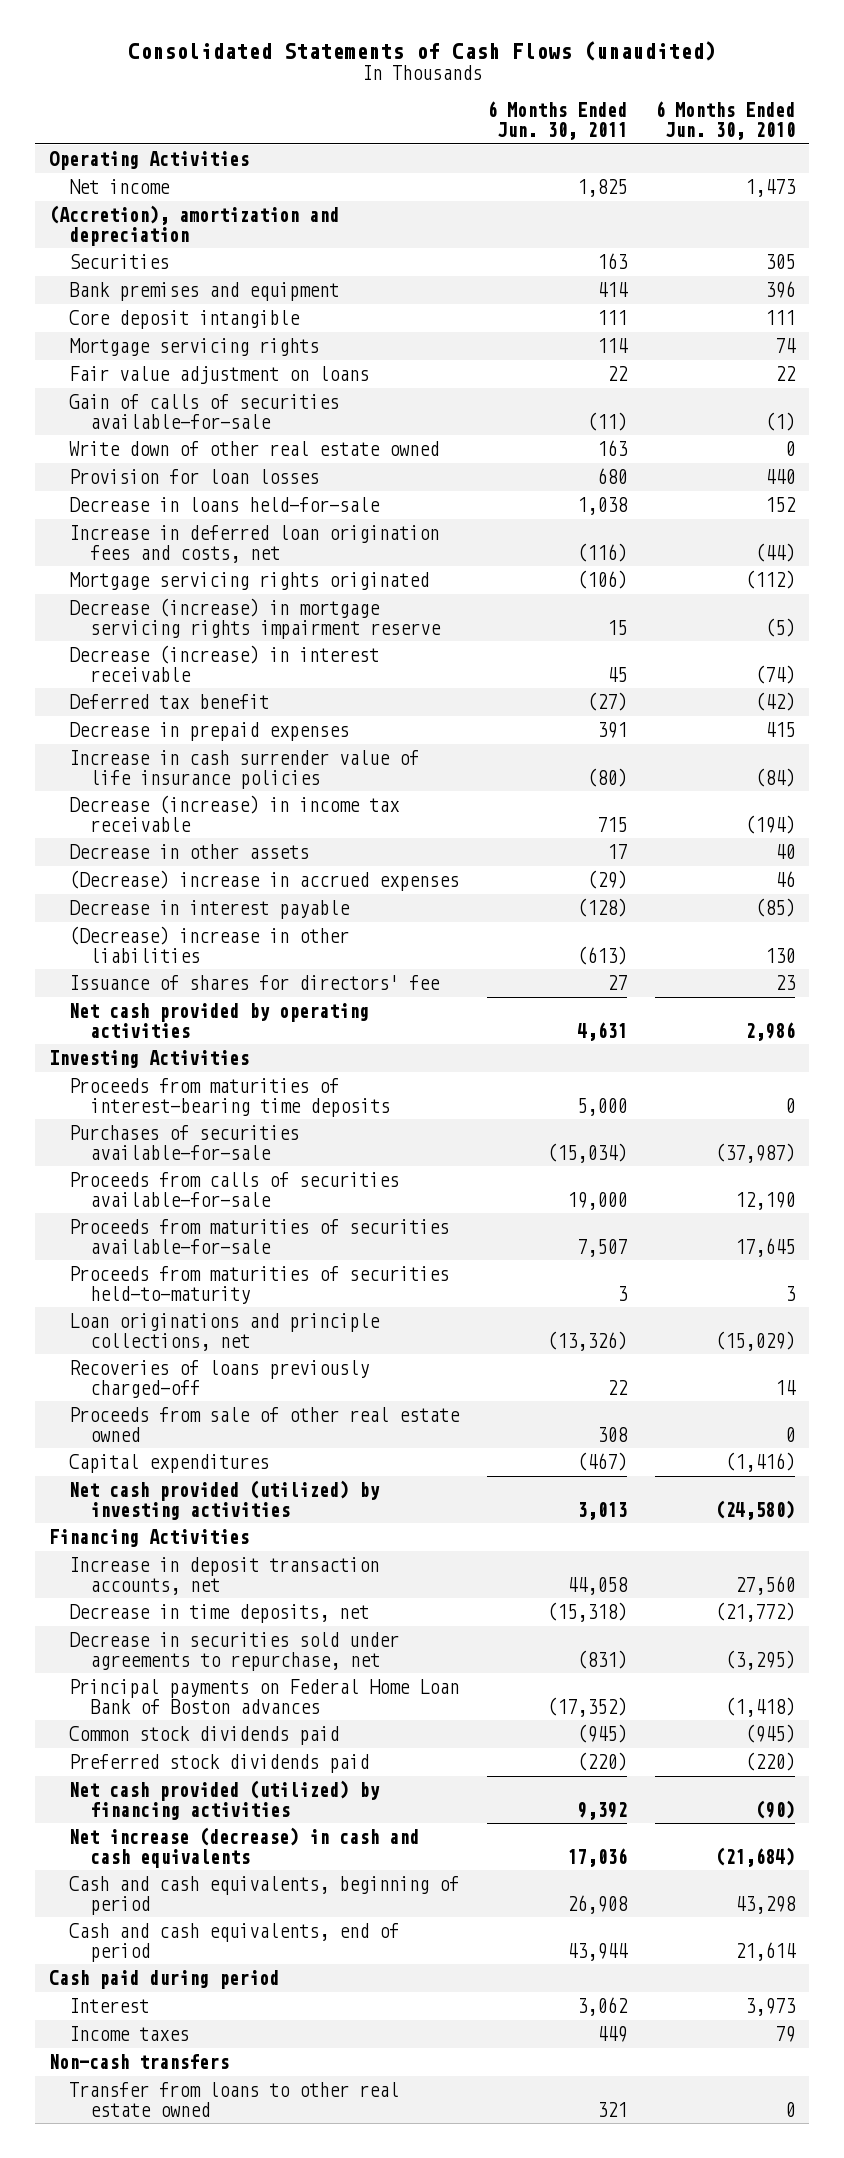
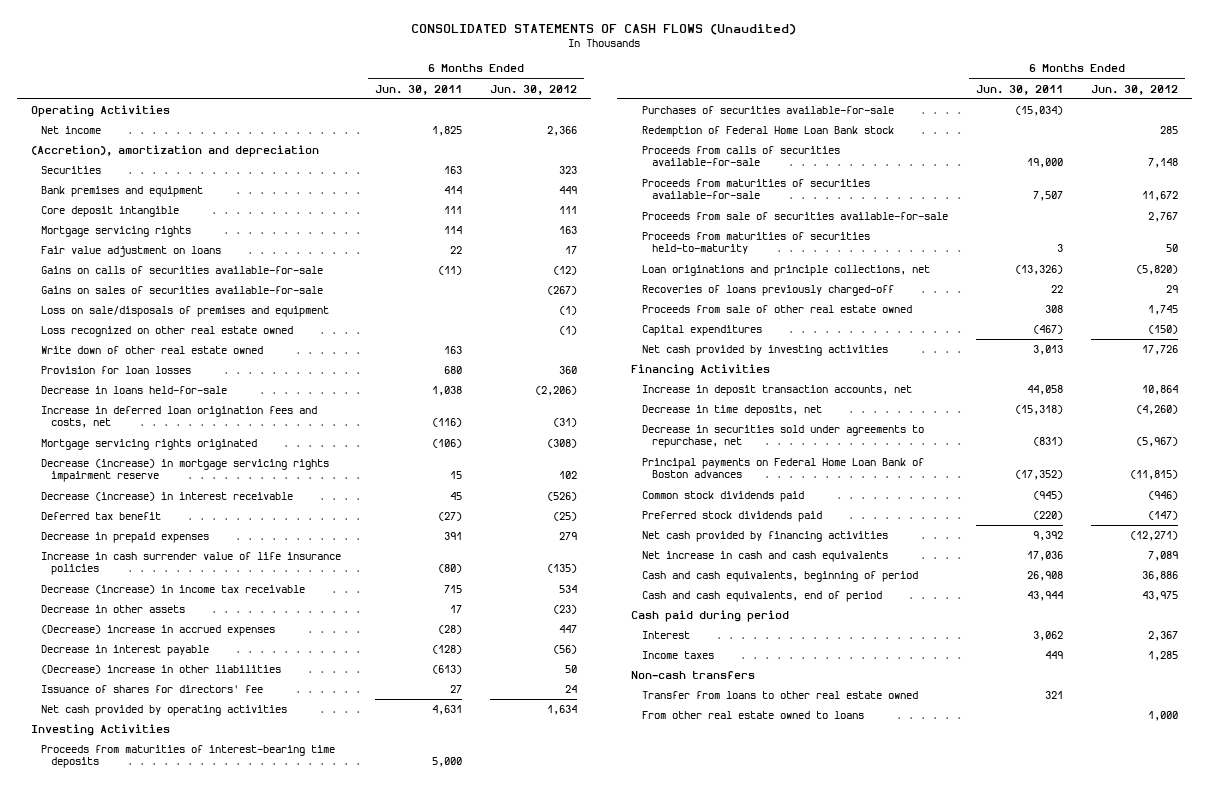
[127,41,716,62] Consolidated Statements of Cash Flows (unaudited) -> [411,24,797,36] CONSOLIDATED STATEMENTS OF CASH FLOWS (Unaudited)
[654,101,795,141] 6 Months Ended Jun. 30, 2010 -> none
none -> [489,84,577,95] Jun. 30, 2012
[69,394,340,429] Gain of calls of securities available-for-sale -> [41,266,324,275] Gains on calls of securities available-for-sale
none -> [41,286,324,295] Gains on sales of securities available-for-sale
none -> [41,306,330,318] Loss on sale/disposals of premises and equipment
none -> [41,326,294,338] Loss recognized on other real estate owned
[587,870,628,890] (29) -> [437,625,462,635] (28)
none -> [641,126,894,138] Redemption of Federal Home Loan Bank stock
none -> [641,212,948,221] Proceeds from sale of securities available-for-sale
[69,1480,381,1520] Net cash provided (utilized) by investing activities -> [641,345,888,357] Net cash provided by investing activities
[69,1780,381,1820] Net cash provided (utilized) by financing activities -> [641,531,888,543] Net cash provided by financing activities
[69,1827,420,1868] Net increase (decrease) in cash and cash equivalents -> [641,551,888,563] Net increase in cash and cash equivalents
none -> [641,711,864,720] From other real estate owned to loans

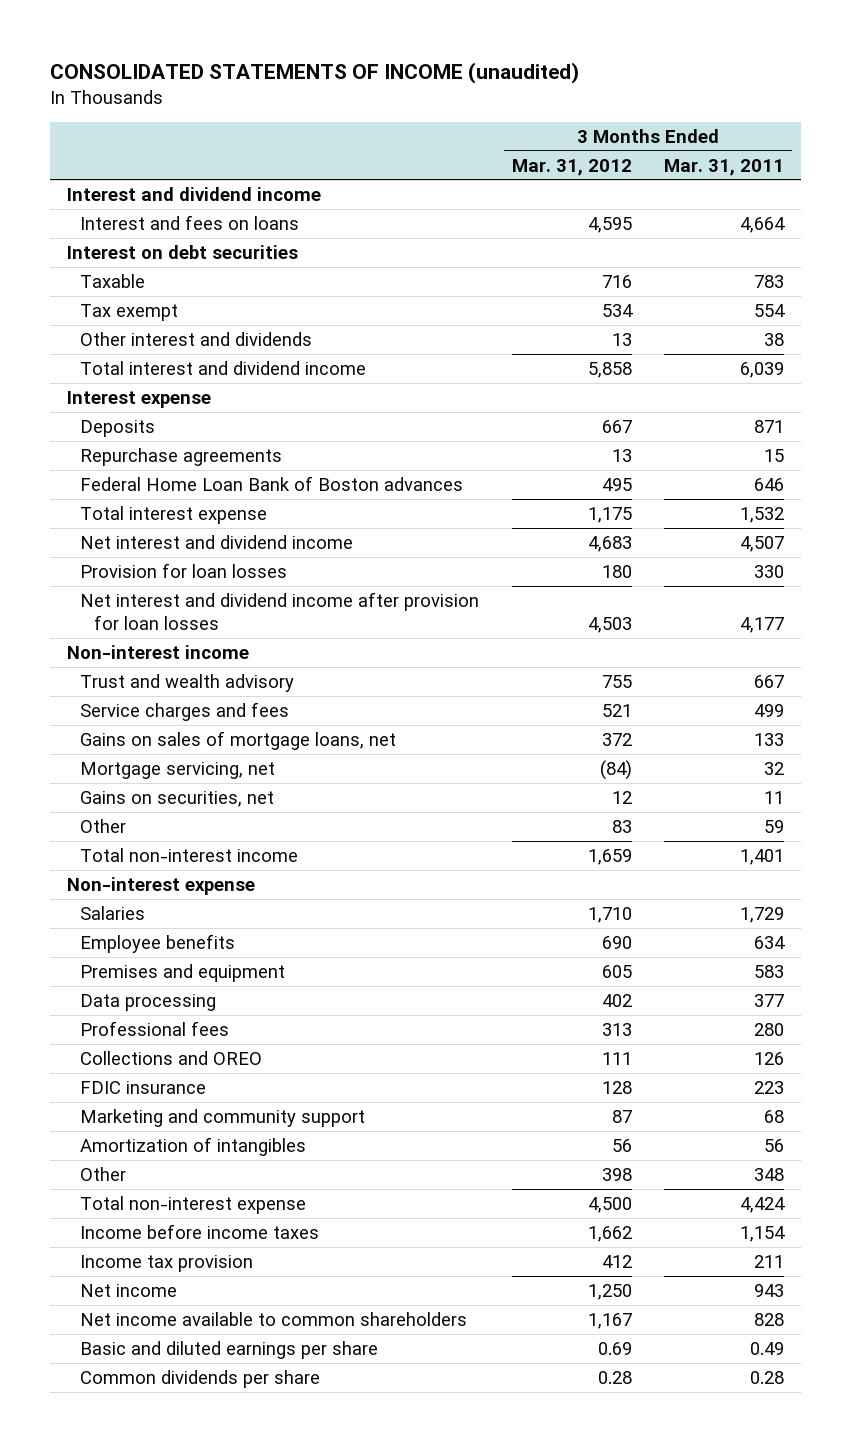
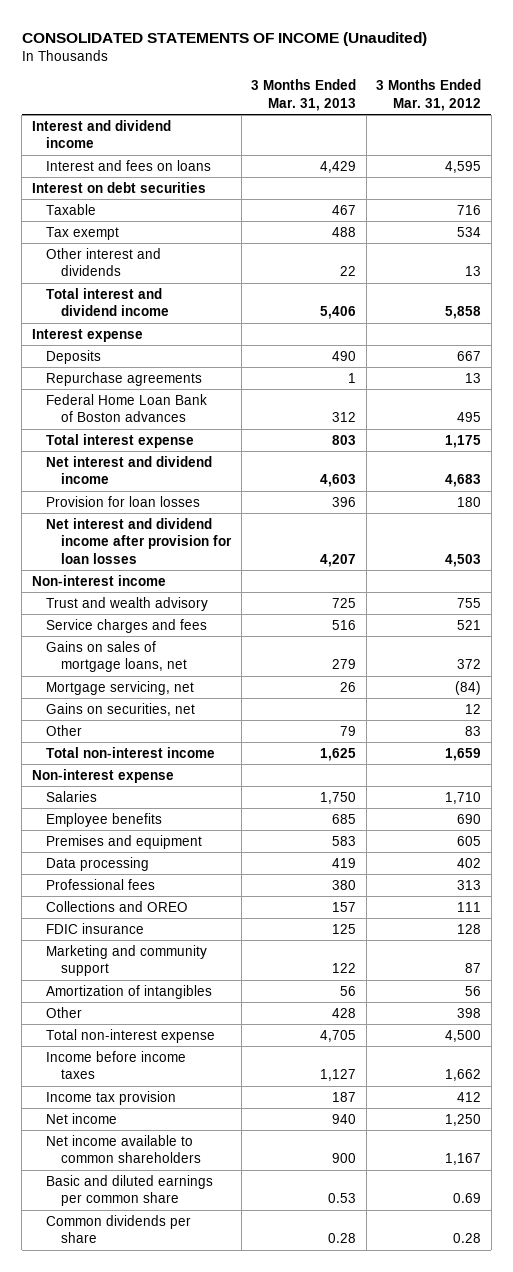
[50,61,580,84] CONSOLIDATED STATEMENTS OF INCOME (unaudited) -> [21,31,427,46] CONSOLIDATED STATEMENTS OF INCOME (Unaudited)
[664,158,785,176] Mar. 31, 2011 -> none
none -> [251,79,357,111] 3 Months Ended Mar. 31, 2013
[80,1340,379,1359] Basic and diluted earnings per share -> [46,1174,214,1207] Basic and diluted earnings per common share

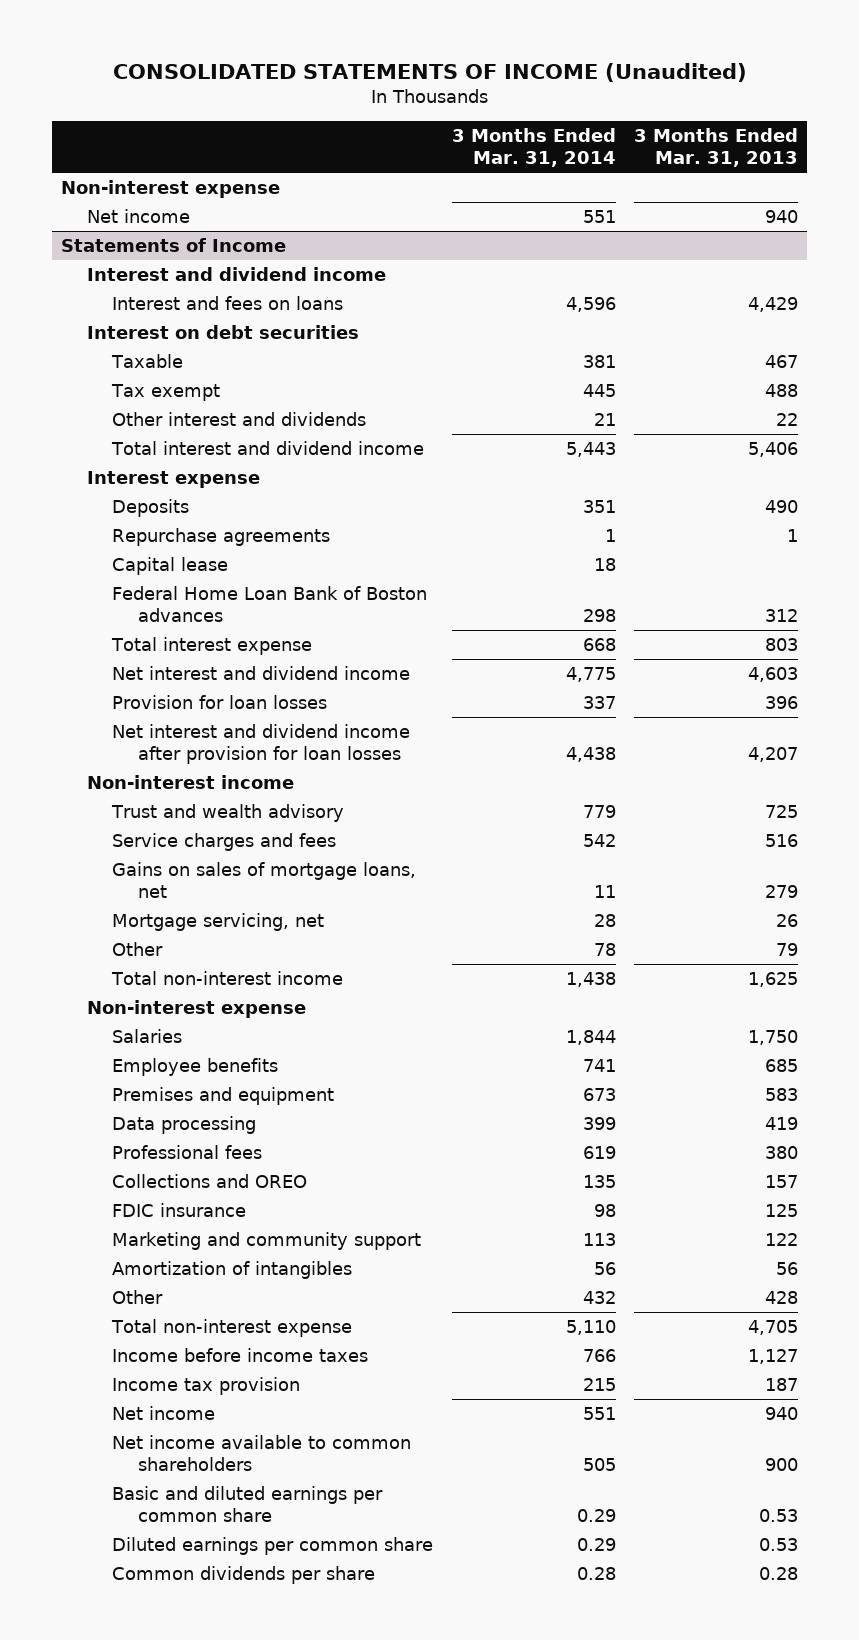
[376,79,482,111] 3 Months Ended Mar. 31, 2012 -> none
none -> [451,127,616,168] 3 Months Ended Mar. 31, 2014
none -> [61,179,281,198] Non-interest expense
none -> [86,208,190,223] Net income
none -> [61,237,287,252] Statements of Income
none -> [112,556,229,575] Capital lease
[46,702,196,716] Gains on securities, net -> none
none -> [112,1536,434,1555] Diluted earnings per common share

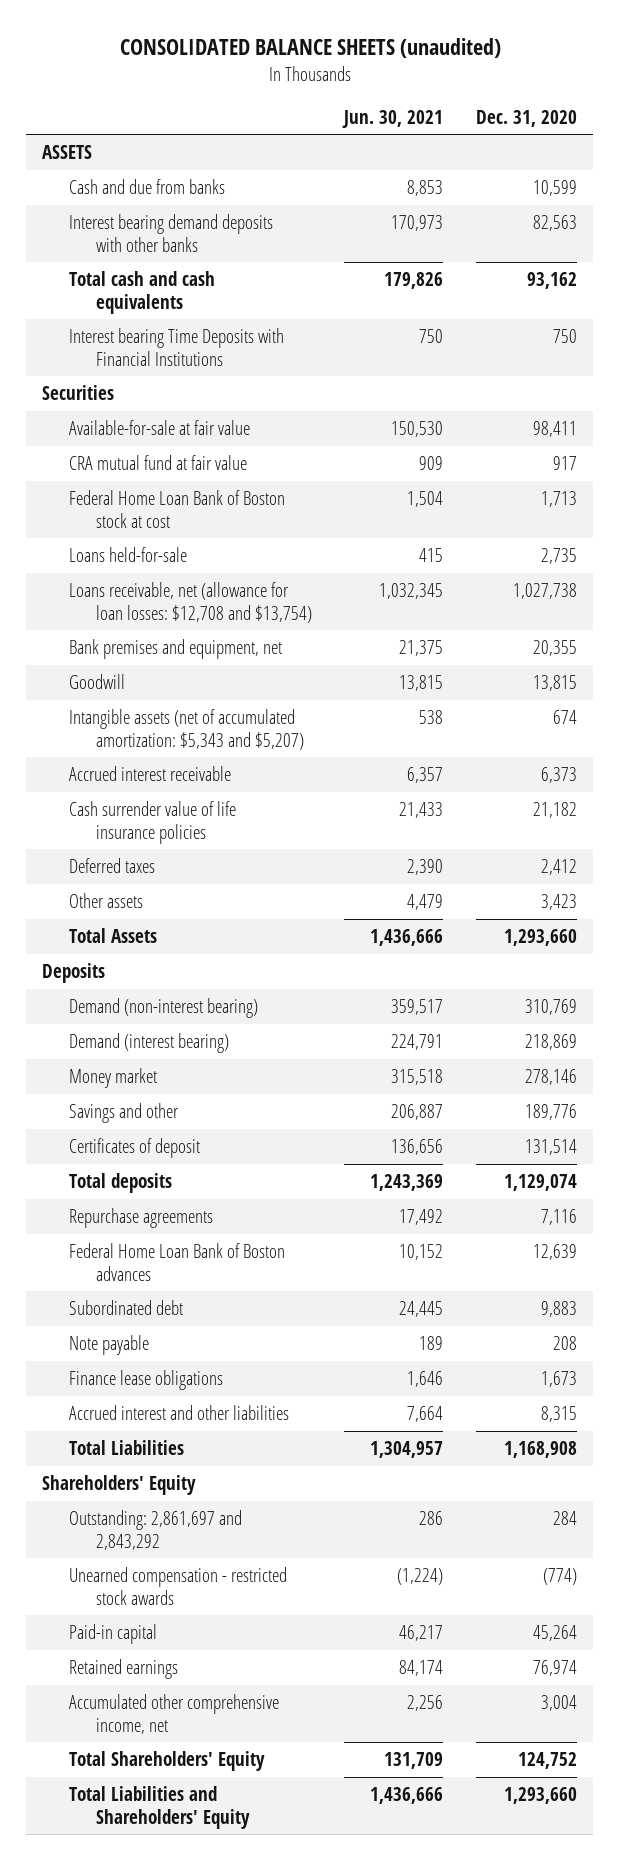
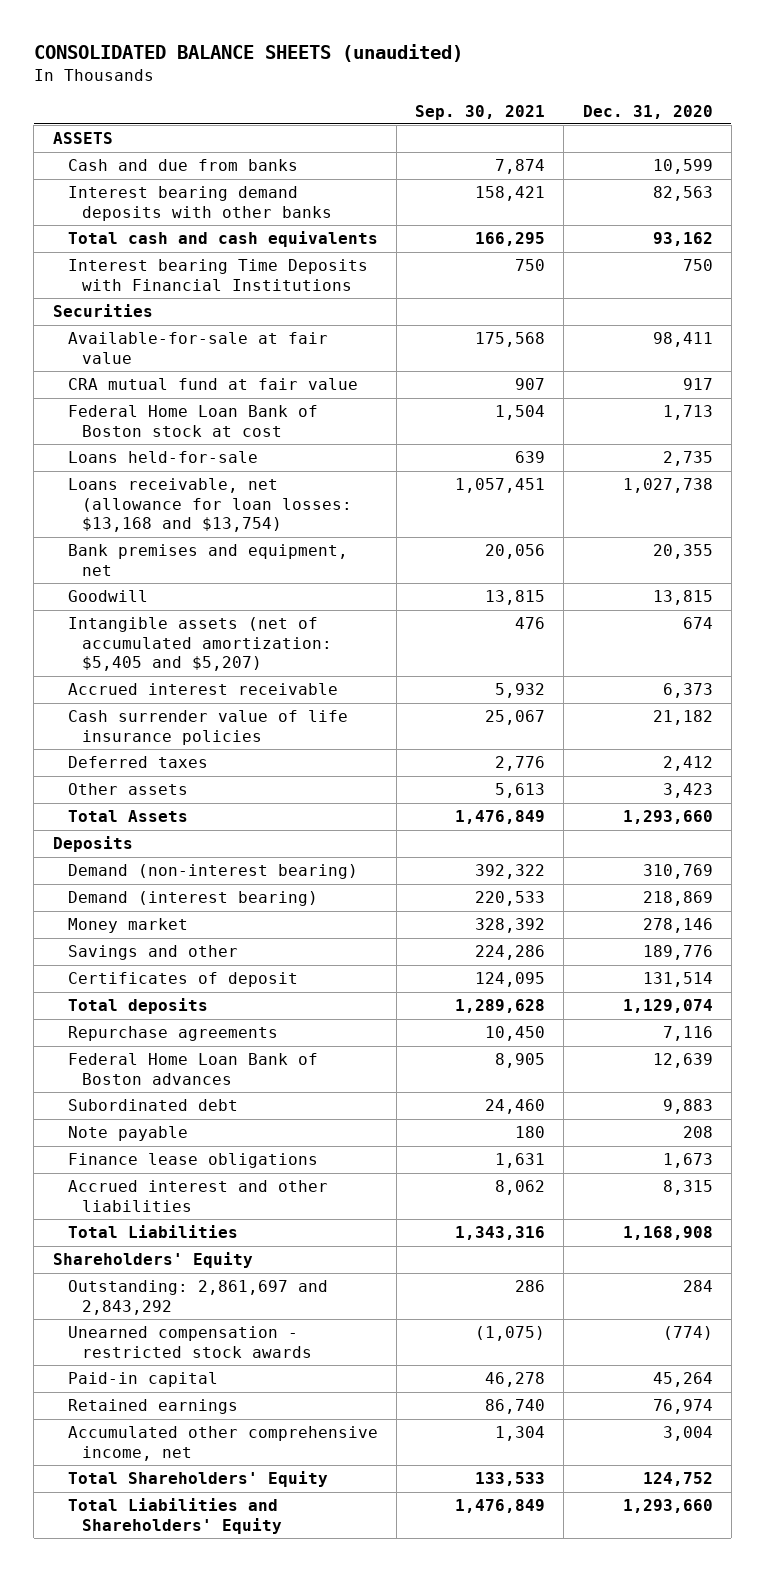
[342,109,444,128] Jun. 30, 2021 -> none
none -> [415,104,546,120] Sep. 30, 2021
[68,581,312,623] Loans receivable, net (allowance for loan losses: $12,708 and $13,754) -> [67,478,353,533] Loans receivable, net (allowance for loan losses: $13,168 and $13,754)
[68,708,304,750] Intangible assets (net of accumulated amortization: $5,343 and $5,207) -> [67,617,333,672] Intangible assets (net of accumulated amortization: $5,405 and $5,207)

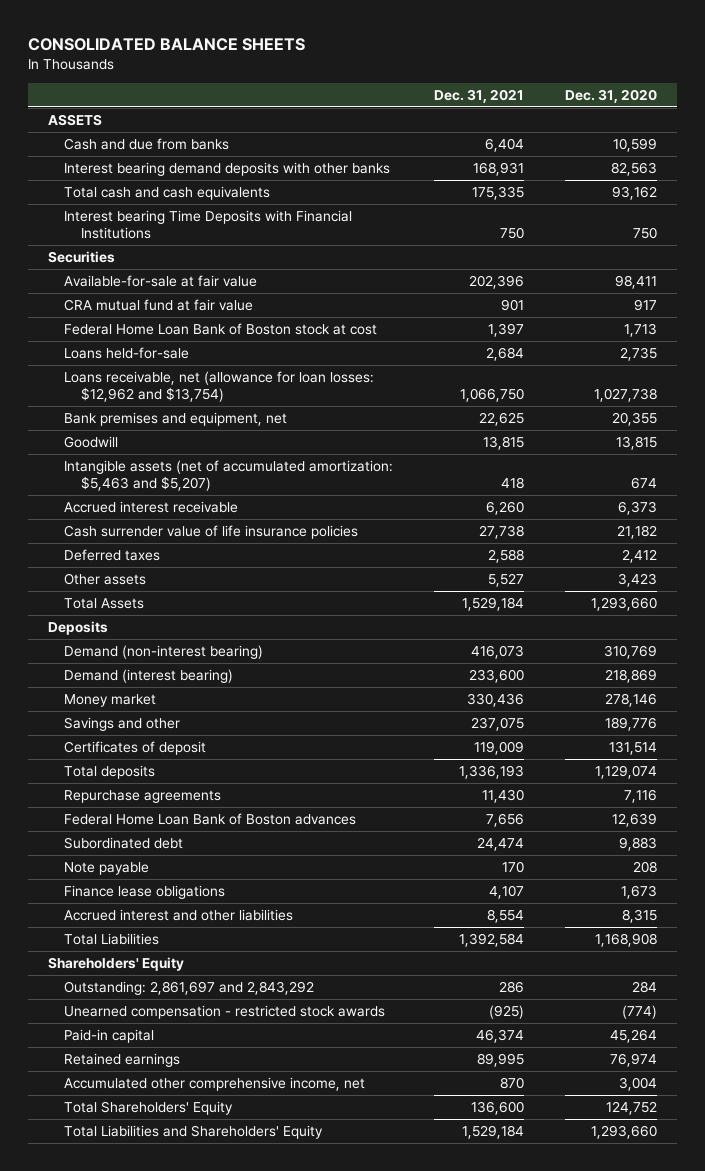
[33,44,463,63] CONSOLIDATED BALANCE SHEETS (unaudited) -> [27,37,305,51] CONSOLIDATED BALANCE SHEETS
[415,104,546,120] Sep. 30, 2021 -> none
none -> [433,89,524,104] Dec. 31, 2021
[67,478,353,533] Loans receivable, net (allowance for loan losses: $13,168 and $13,754) -> [64,371,375,403] Loans receivable, net (allowance for loan losses: $12,962 and $13,754)
[67,617,333,672] Intangible assets (net of accumulated amortization: $5,405 and $5,207) -> [64,460,394,492] Intangible assets (net of accumulated amortization: $5,463 and $5,207)

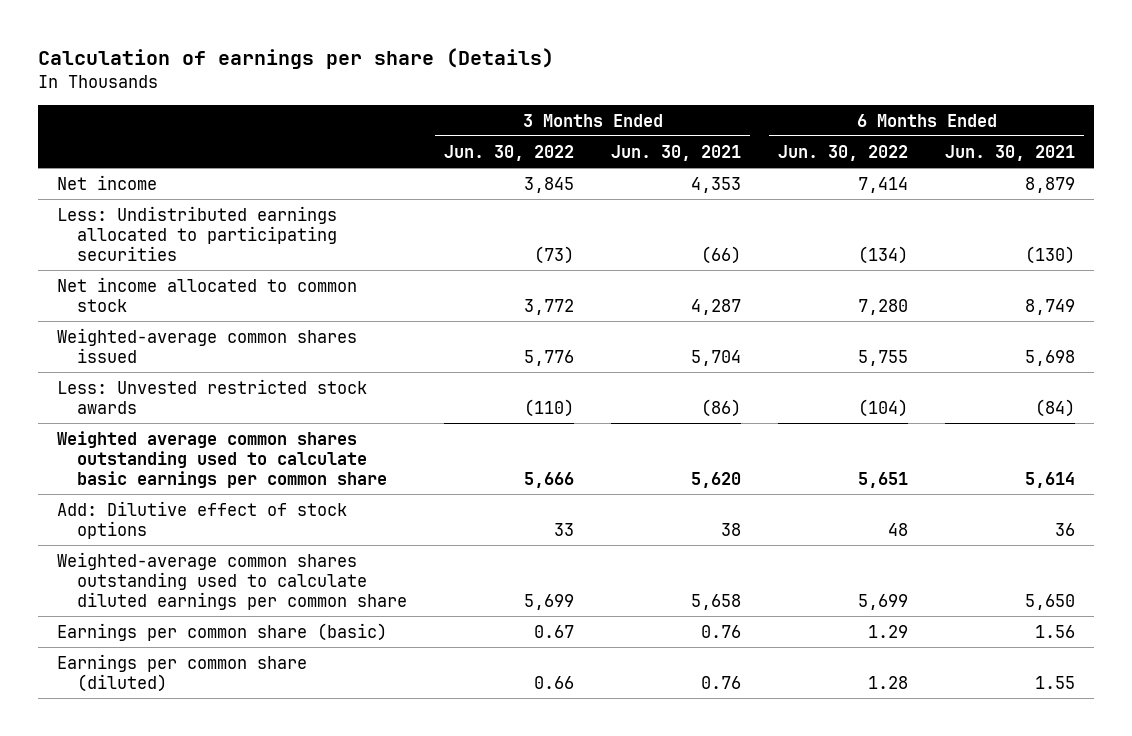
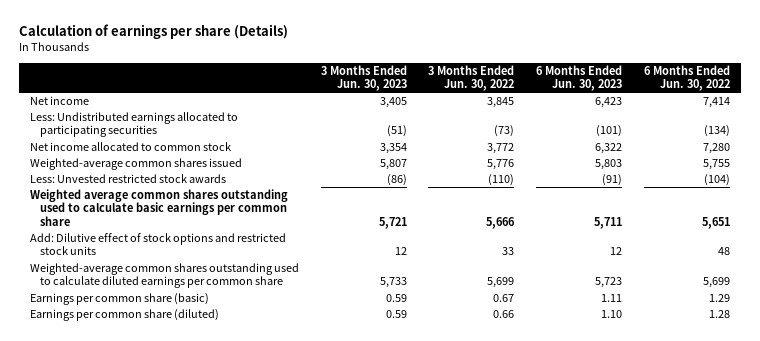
[611,144,742,161] Jun. 30, 2021 -> none
[945,144,1076,161] Jun. 30, 2021 -> none
none -> [320,64,407,92] 3 Months Ended Jun. 30, 2023
none -> [536,64,623,92] 6 Months Ended Jun. 30, 2023
[56,500,347,539] Add: Dilutive effect of stock options -> [30,233,287,256] Add: Dilutive effect of stock options and restricted stock units

